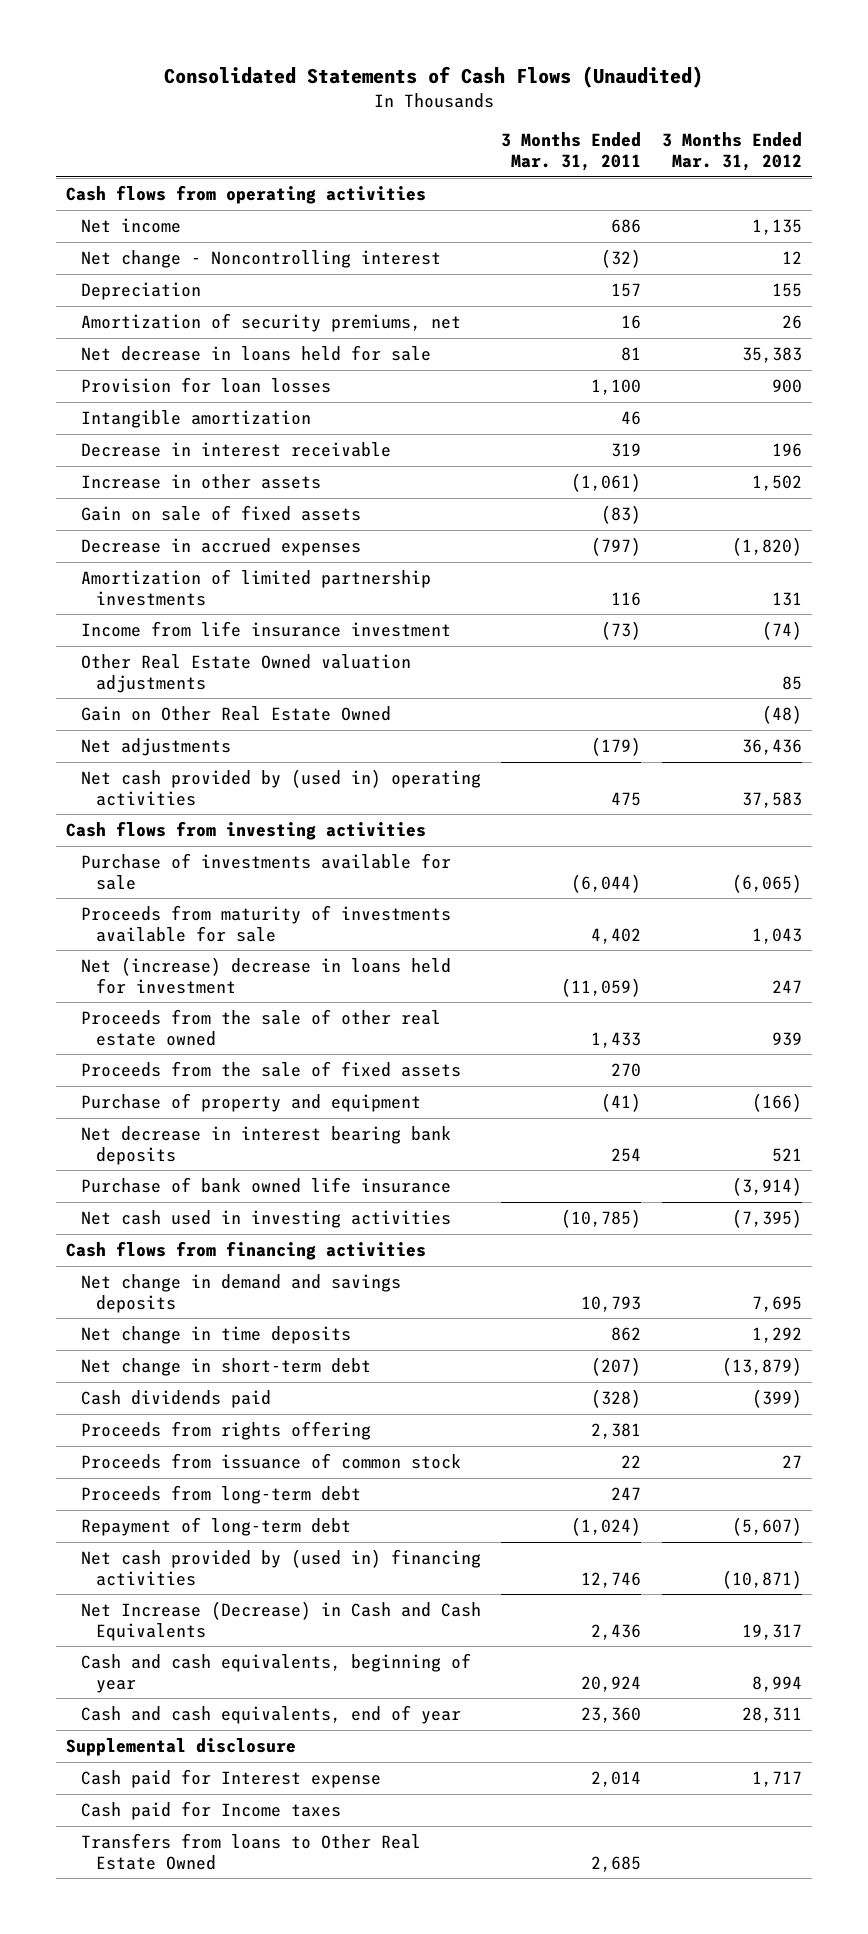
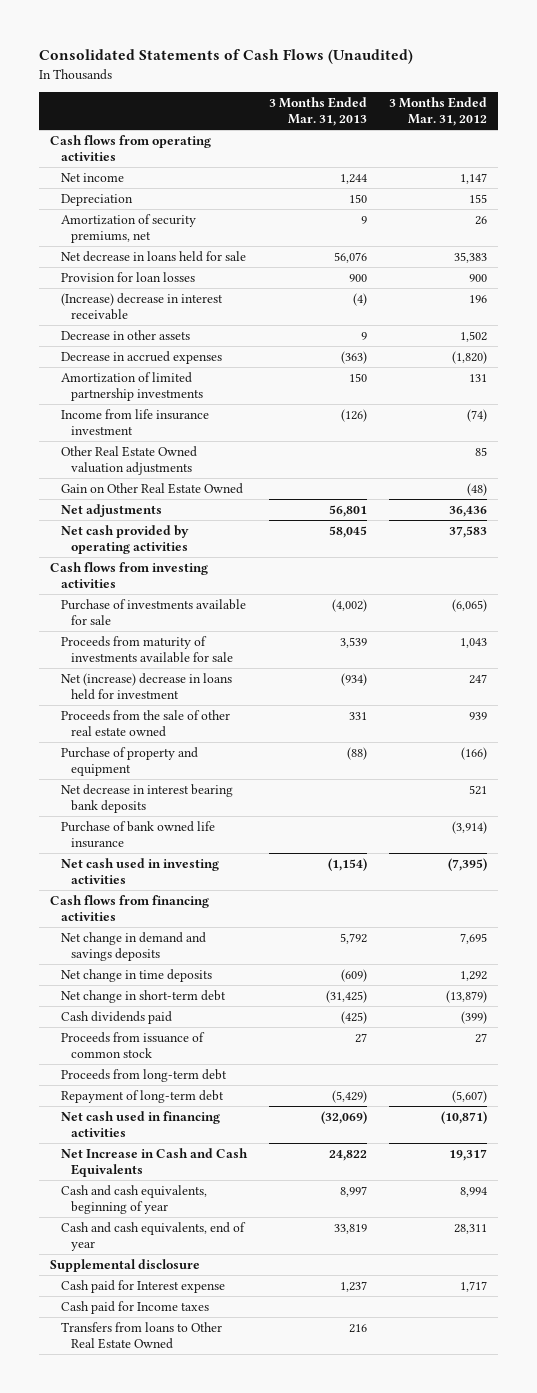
[501,132,642,172] 3 Months Ended Mar. 31, 2011 -> none
none -> [268,97,367,127] 3 Months Ended Mar. 31, 2013
[81,249,442,268] Net change - Noncontrolling interest -> none
[751,218,802,235] 1,135 -> [459,173,487,185] 1,147
[81,409,312,428] Intangible amortization -> none
[81,504,362,521] Gain on sale of fixed assets -> none
[81,441,392,457] Decrease in interest receivable -> [60,293,223,320] (Increase) decrease in interest receivable
[81,473,322,489] Increase in other assets -> [60,330,190,341] Decrease in other assets
[81,768,482,806] Net cash provided by (used in) operating activities -> [60,525,189,554] Net cash provided by operating activities
[81,1060,462,1077] Proceeds from the sale of fixed assets -> none
[81,1420,372,1440] Proceeds from rights offering -> none
[81,1548,482,1586] Net cash provided by (used in) financing activities -> [60,1111,220,1137] Net cash used in financing activities
[81,1600,482,1641] Net Increase (Decrease) in Cash and Cash Equivalents -> [60,1148,248,1177] Net Increase in Cash and Cash Equivalents

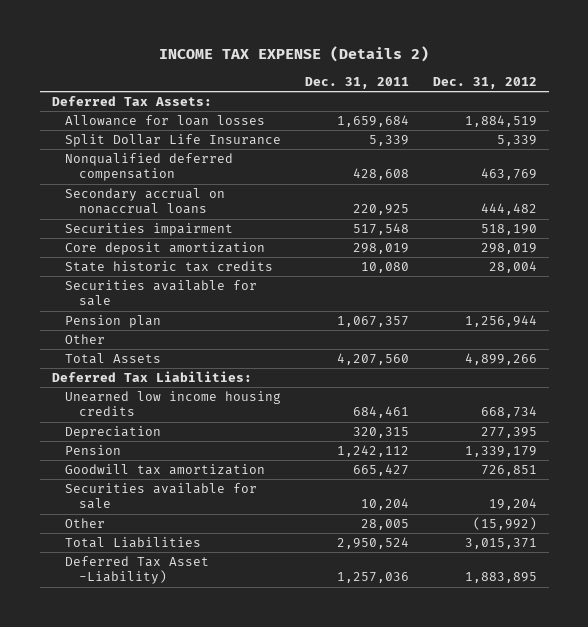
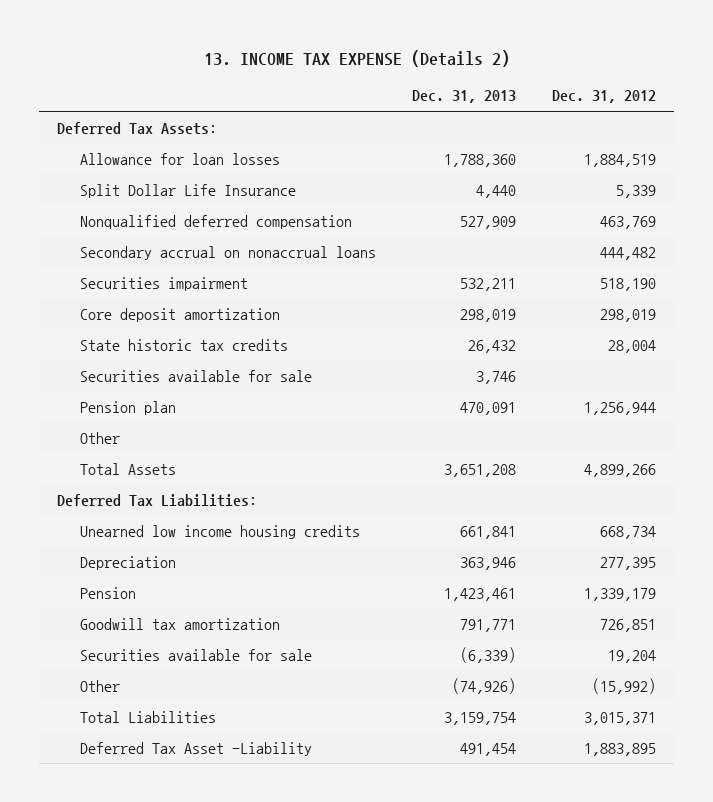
[159,46,430,63] INCOME TAX EXPENSE (Details 2) -> [203,49,510,67] 13. INCOME TAX EXPENSE (Details 2)
[305,76,410,89] Dec. 31, 2011 -> none
none -> [412,90,517,104] Dec. 31, 2013
[65,556,210,585] Deferred Tax Asset -Liability) -> [80,741,313,756] Deferred Tax Asset -Liability

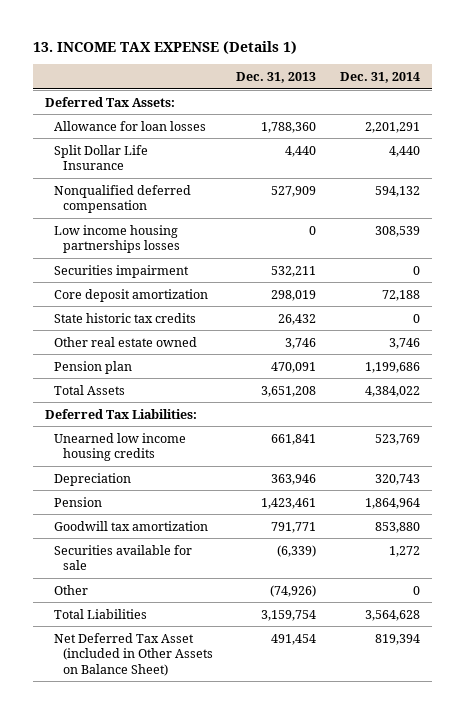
[203,49,510,67] 13. INCOME TAX EXPENSE (Details 2) -> [32,41,297,55] 13. INCOME TAX EXPENSE (Details 1)
[552,90,657,104] Dec. 31, 2012 -> none
none -> [339,71,420,83] Dec. 31, 2014
[80,245,377,260] Secondary accrual on nonaccrual loans -> none
none -> [53,224,181,254] Low income housing partnerships losses
[80,369,313,382] Securities available for sale -> [53,336,197,347] Other real estate owned
[80,431,121,444] Other -> none
[80,741,313,756] Deferred Tax Asset -Liability -> [53,632,214,676] Net Deferred Tax Asset (included in Other Assets on Balance Sheet)

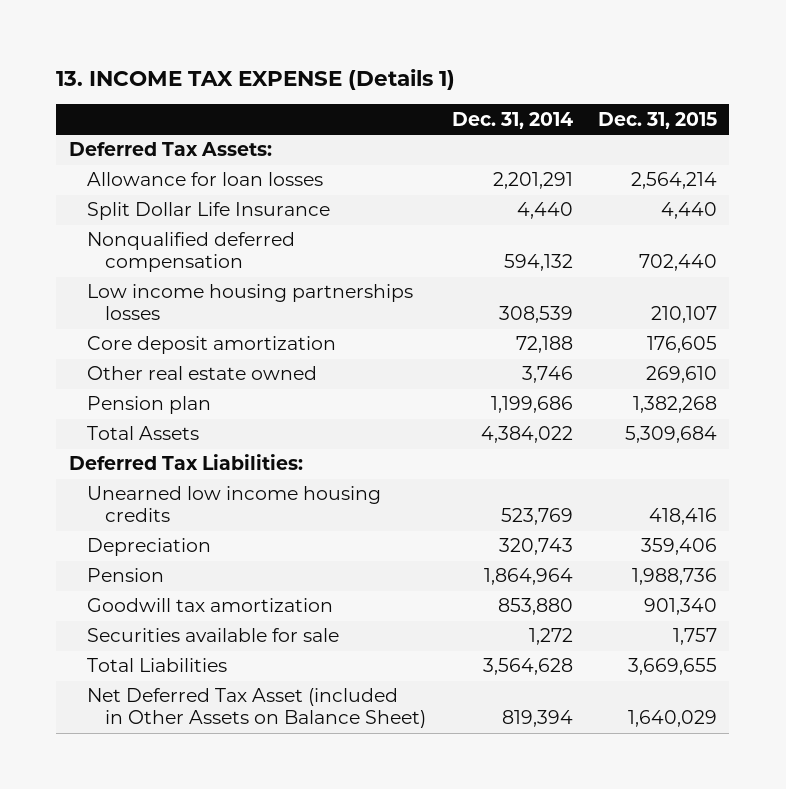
[236,71,317,83] Dec. 31, 2013 -> none
none -> [597,111,717,129] Dec. 31, 2015
[53,264,189,278] Securities impairment -> none
[53,312,196,323] State historic tax credits -> none
[53,584,88,595] Other -> none

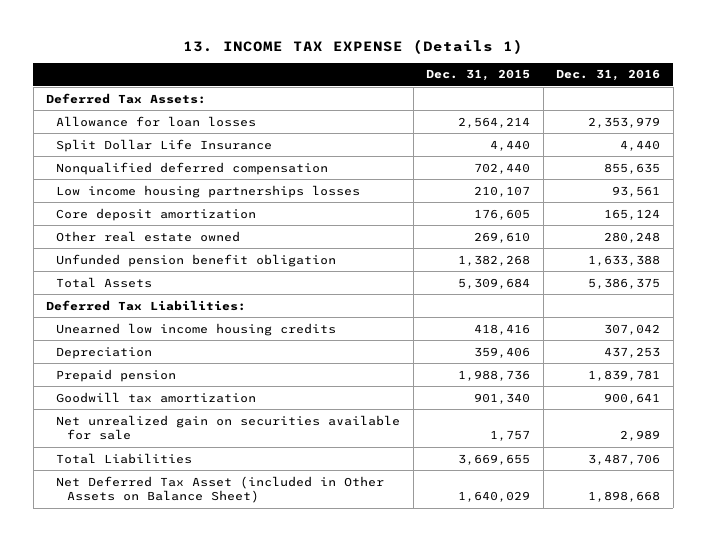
[451,111,573,129] Dec. 31, 2014 -> none
none -> [556,69,661,82] Dec. 31, 2016
[87,396,212,415] Pension plan -> [56,253,337,267] Unfunded pension benefit obligation
[87,568,165,583] Pension -> [56,368,177,382] Prepaid pension
[87,628,340,643] Securities available for sale -> [56,414,401,441] Net unrealized gain on securities available for sale

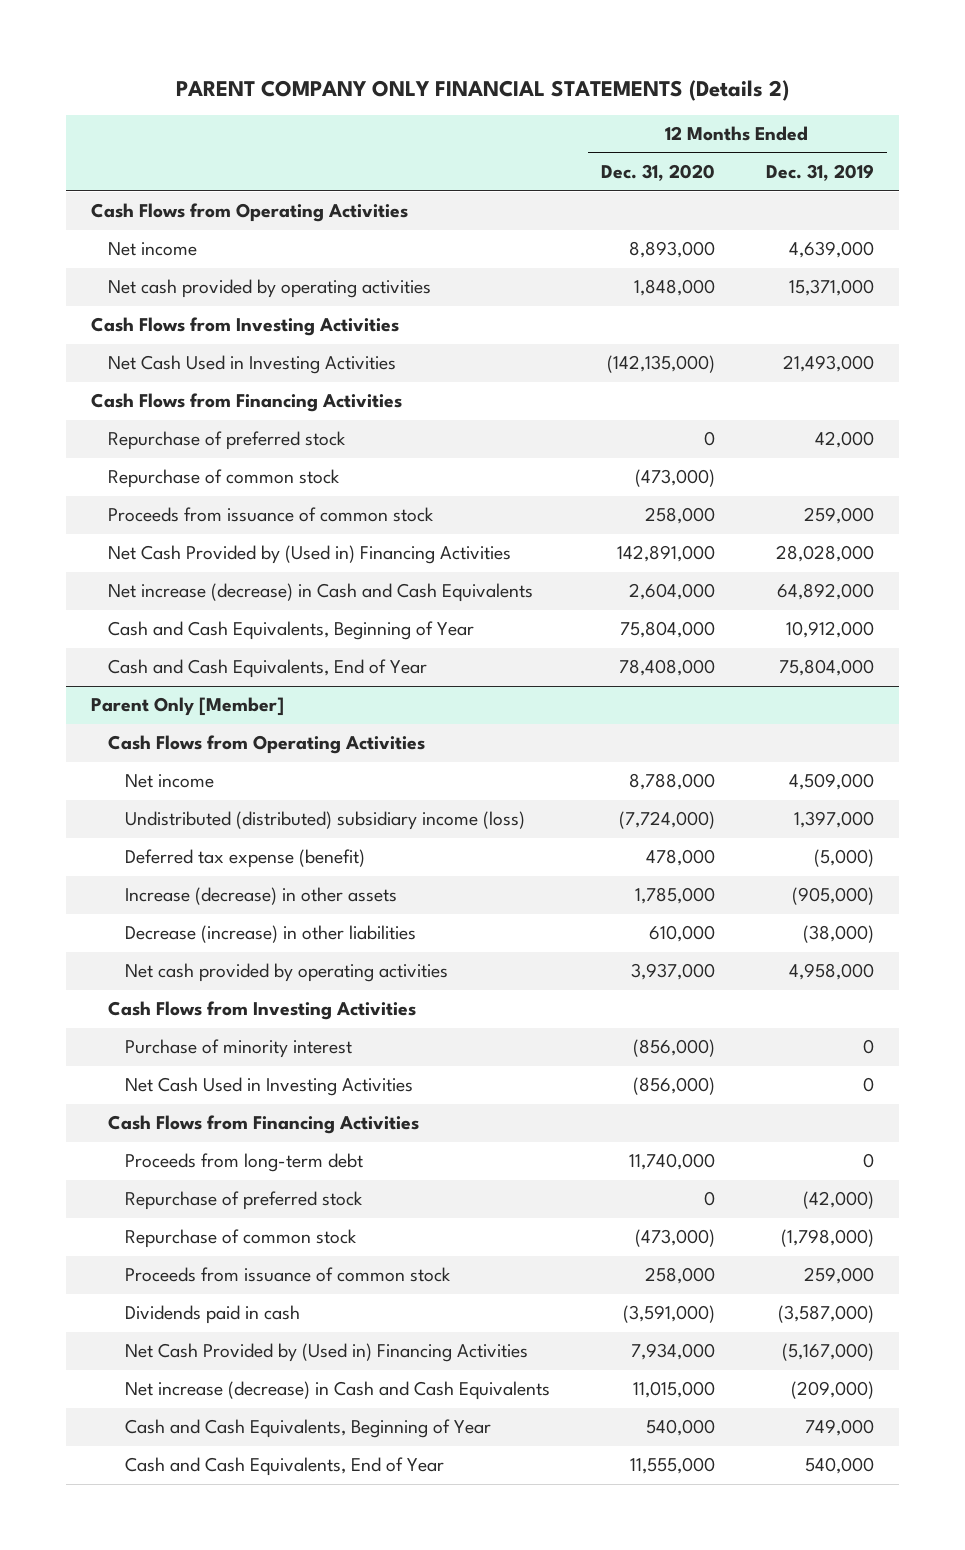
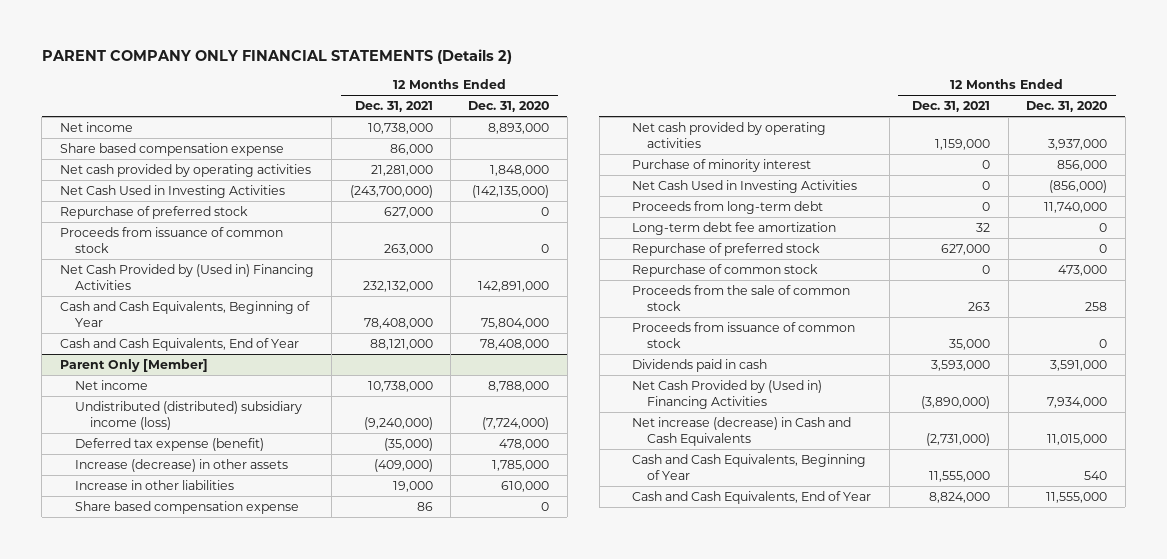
[765,164,874,182] Dec. 31, 2019 -> none
none -> [354,101,433,113] Dec. 31, 2021
[91,203,409,223] Cash Flows from Operating Activities -> none
none -> [59,142,284,156] Share based compensation expense
[91,317,400,337] Cash Flows from Investing Activities -> none
[91,393,403,413] Cash Flows from Financing Activities -> none
[107,469,340,489] Repurchase of common stock -> none
[644,507,715,525] 258,000 -> [541,243,550,253] 0
[107,583,533,603] Net increase (decrease) in Cash and Cash Equivalents -> none
[107,735,425,755] Cash Flows from Operating Activities -> none
[124,925,416,944] Decrease (increase) in other liabilities -> [74,479,234,490] Increase in other liabilities
none -> [74,500,299,514] Share based compensation expense
[107,1001,416,1021] Cash Flows from Investing Activities -> none
[632,1039,715,1058] (856,000) -> [1057,159,1108,171] 856,000
[107,1115,419,1135] Cash Flows from Financing Activities -> none
none -> [632,221,837,235] Long-term debt fee amortization
[634,1229,715,1248] (473,000) -> [1058,264,1108,276] 473,000
none -> [632,284,851,311] Proceeds from the sale of common stock
[644,1267,715,1285] 258,000 -> [1099,338,1108,348] 0
[622,1305,715,1324] (3,591,000) -> [1050,359,1108,371] 3,591,000
[645,1419,715,1437] 540,000 -> [1084,470,1108,480] 540

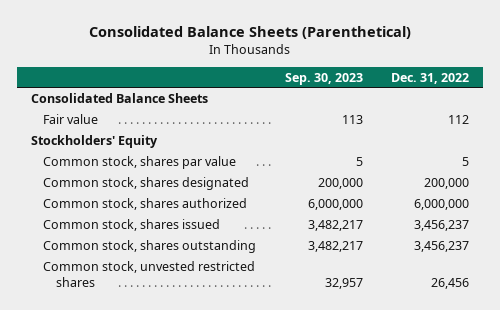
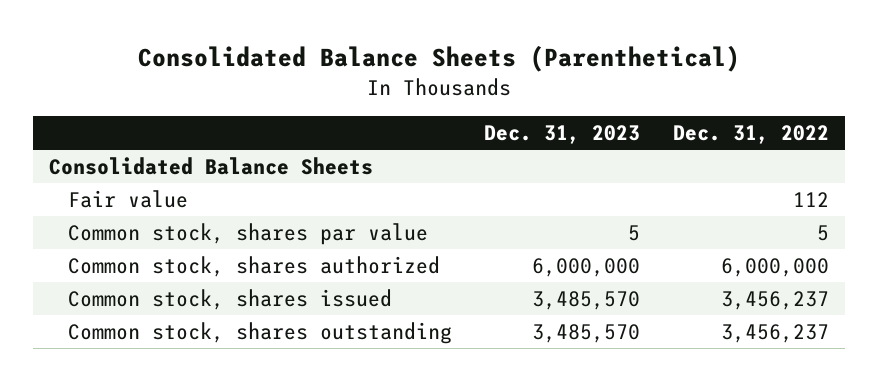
[284,72,363,85] Sep. 30, 2023 -> none
none -> [484,124,641,144] Dec. 31, 2023
[31,134,159,148] Stockholders' Equity -> none
[43,176,250,190] Common stock, shares designated -> none
[43,260,256,287] Common stock, unvested restricted shares -> none

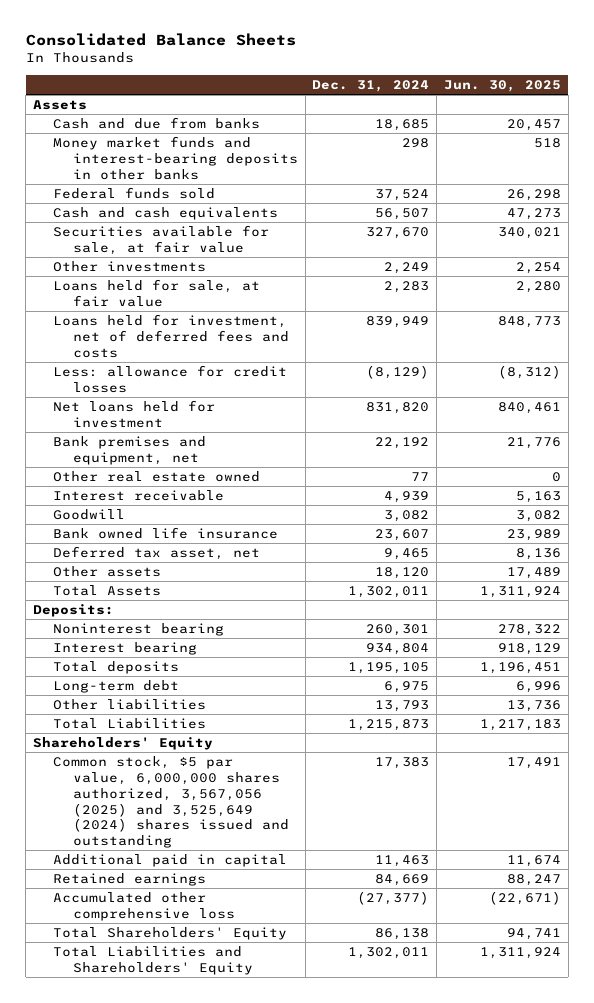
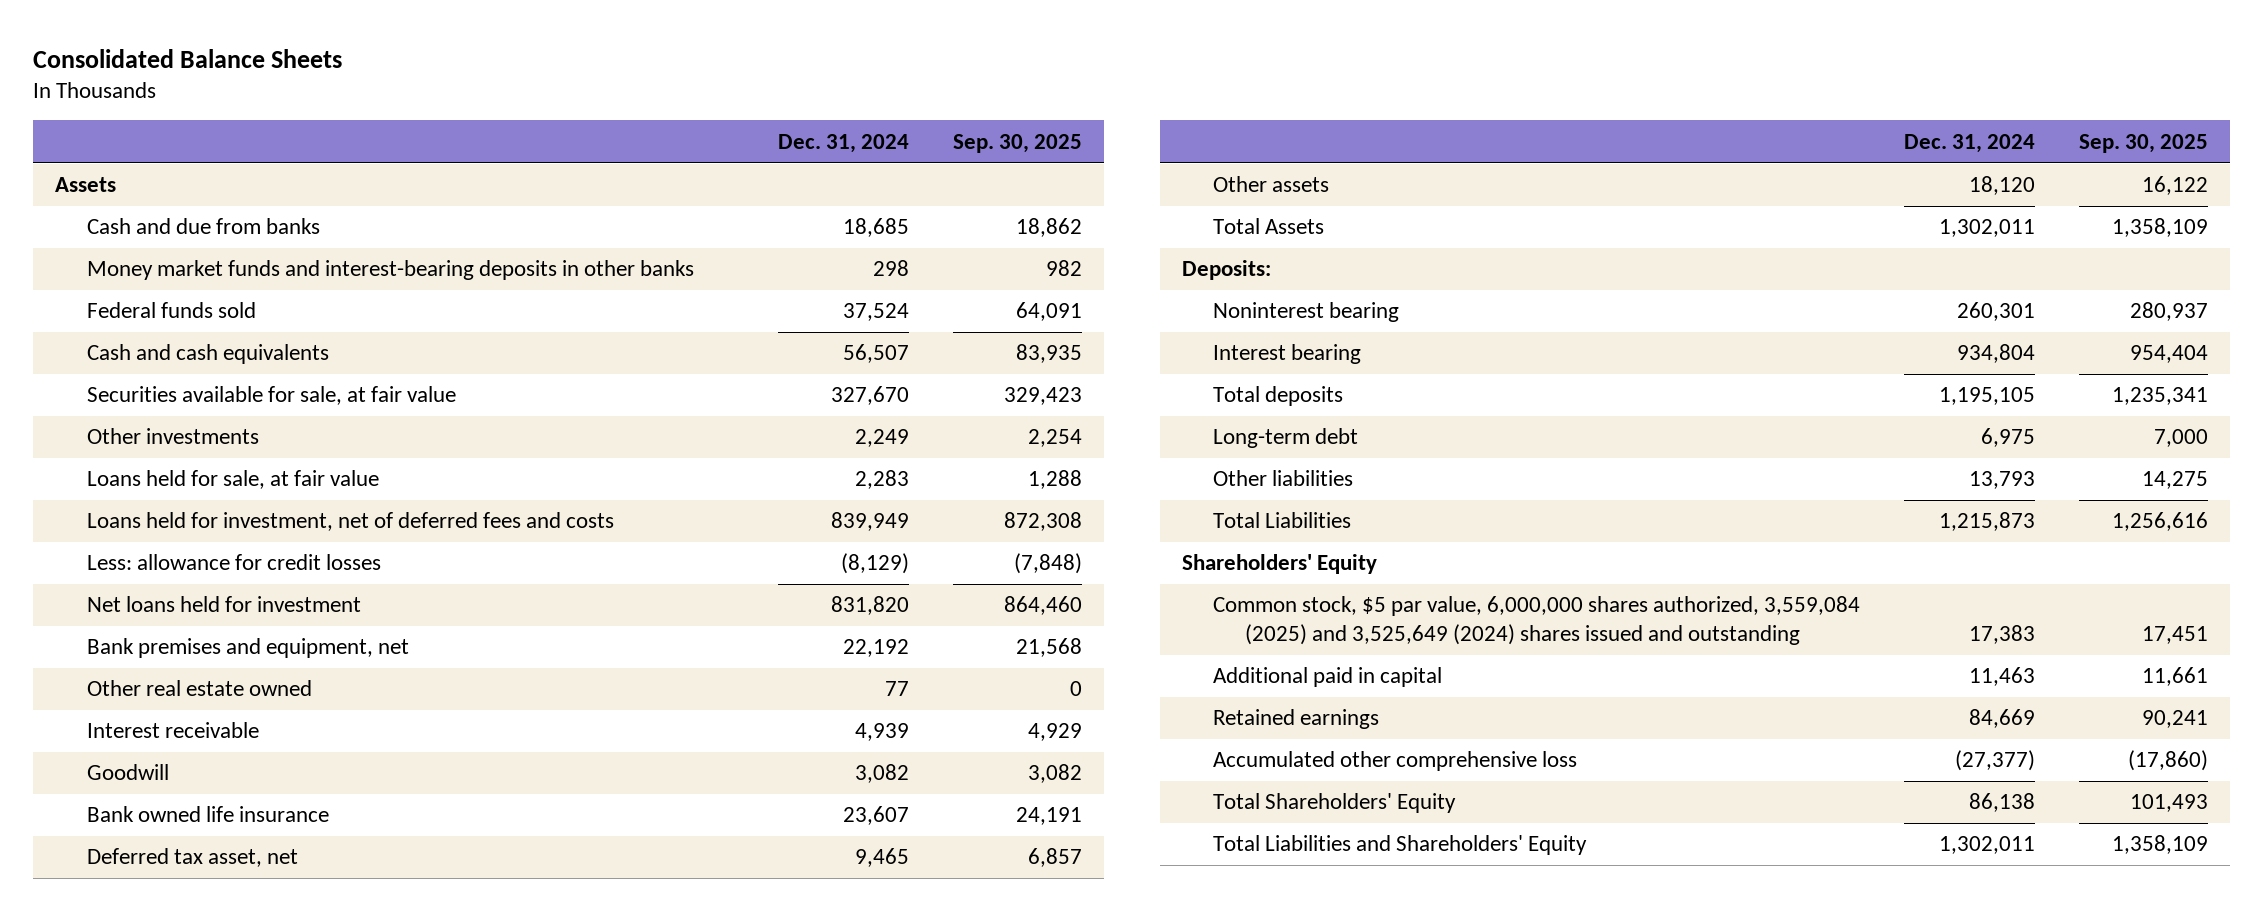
[443,80,561,93] Jun. 30, 2025 -> none
none -> [952,133,1082,153] Sep. 30, 2025
[53,756,290,849] Common stock, $5 par value, 6,000,000 shares authorized, 3,567,056 (2025) and 3,525,649 (2024) shares issued and outstanding -> [1213,596,1861,645] Common stock, $5 par value, 6,000,000 shares authorized, 3,559,084 (2025) and 3,525,649 (2024) shares issued and outstanding

